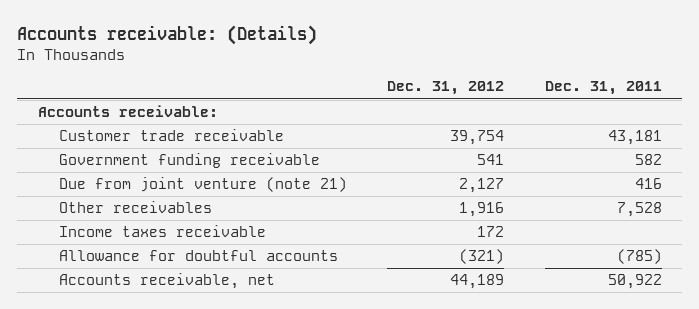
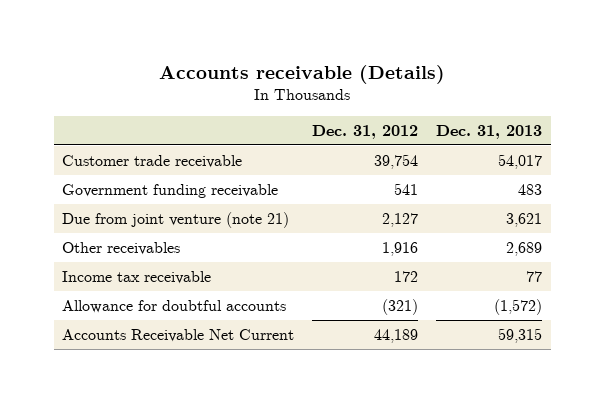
[17,25,318,46] Accounts receivable: (Details) -> [159,64,446,84] Accounts receivable (Details)
[544,81,662,96] Dec. 31, 2011 -> none
none -> [435,125,542,140] Dec. 31, 2013
[37,105,218,118] Accounts receivable: -> none
[58,225,266,238] Income taxes receivable -> [62,270,212,284] Income tax receivable
[58,273,275,290] Accounts receivable, net -> [62,328,295,342] Accounts Receivable Net Current

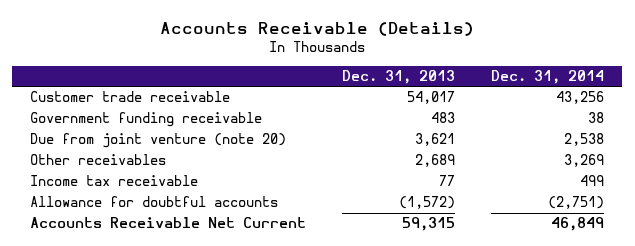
[159,64,446,84] Accounts receivable (Details) -> [160,21,475,36] Accounts Receivable (Details)
[312,125,419,140] Dec. 31, 2012 -> none
none -> [491,70,605,85] Dec. 31, 2014
[62,211,290,228] Due from joint venture (note 21) -> [30,133,287,149] Due from joint venture (note 20)

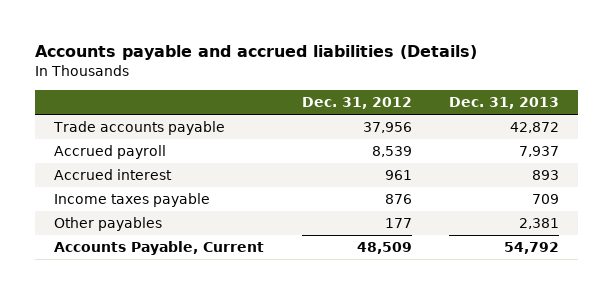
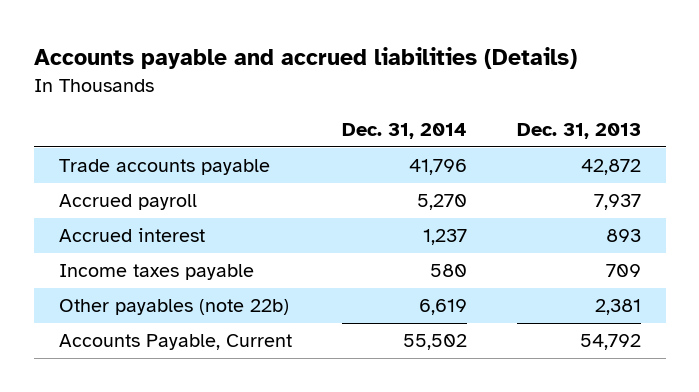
[301,97,412,110] Dec. 31, 2012 -> none
none -> [341,123,467,140] Dec. 31, 2014
[54,217,163,232] Other payables -> [58,299,289,316] Other payables (note 22b)

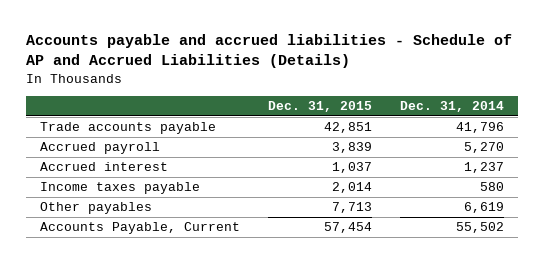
[33,46,577,69] Accounts payable and accrued liabilities (Details) -> [25,34,512,69] Accounts payable and accrued liabilities - Schedule of AP and Accrued Liabilities (Details)
[516,123,641,140] Dec. 31, 2013 -> none
none -> [267,100,372,112] Dec. 31, 2015
[58,299,289,316] Other payables (note 22b) -> [39,202,152,215] Other payables

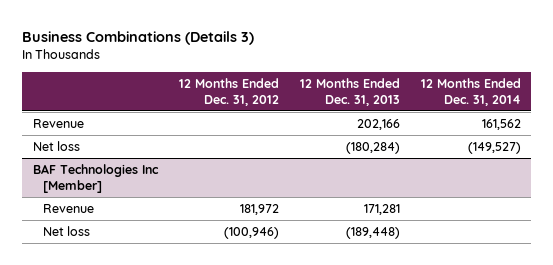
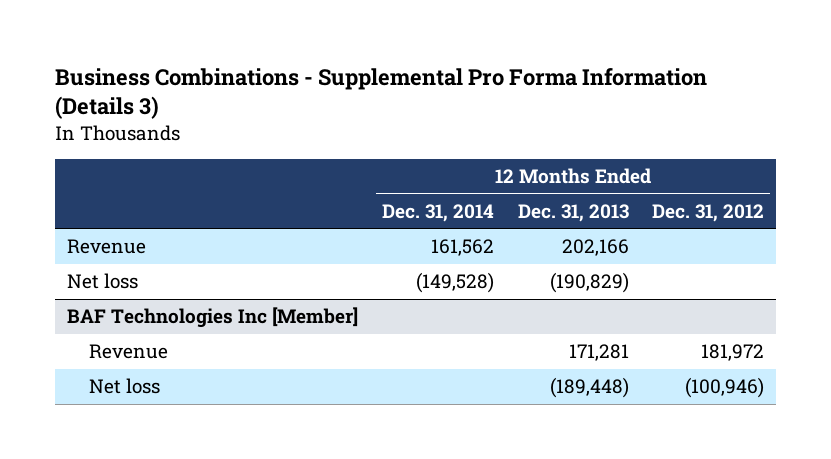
[22,30,255,45] Business Combinations (Details 3) -> [55,67,708,120] Business Combinations - Supplemental Pro Forma Information (Details 3)
[345,141,400,154] (180,284) -> [549,272,629,294] (190,829)
[467,141,521,154] (149,527) -> [415,272,494,294] (149,528)

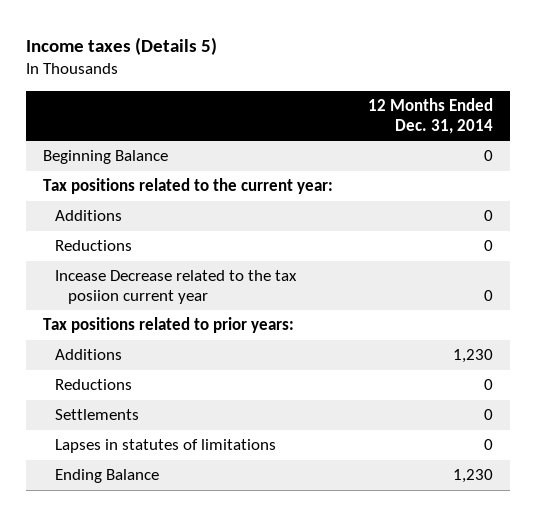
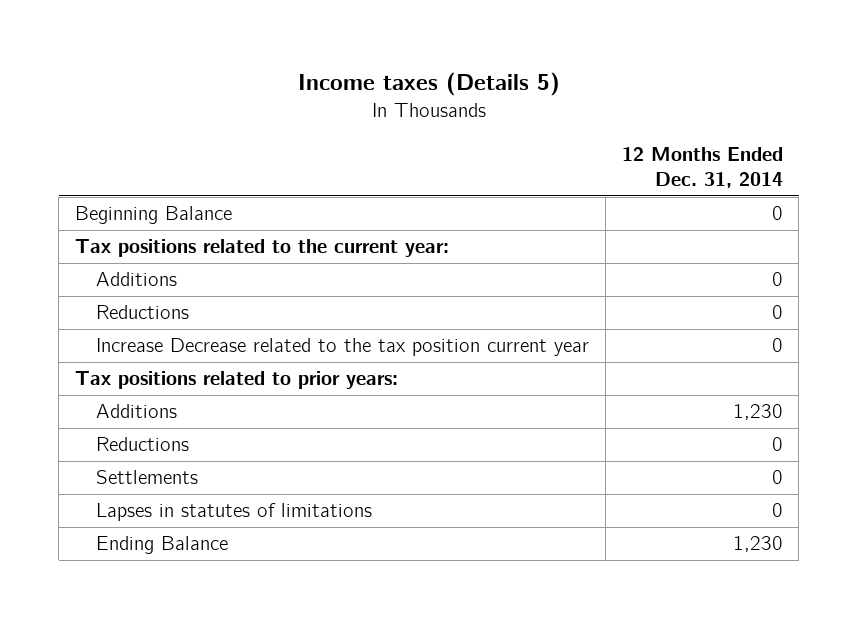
[55,270,298,304] Incease Decrease related to the tax posiion current year -> [96,338,590,357] Increase Decrease related to the tax position current year

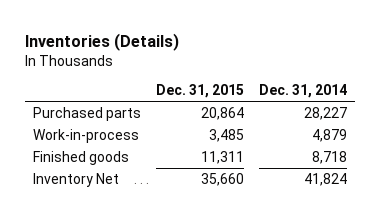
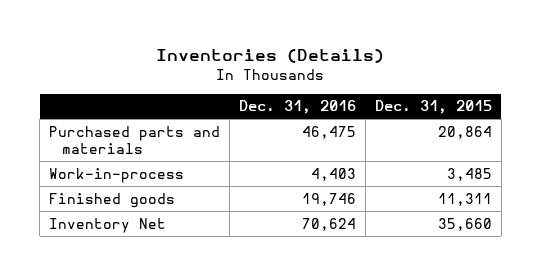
[259,84,348,99] Dec. 31, 2014 -> none
none -> [238,100,356,115] Dec. 31, 2016
[32,106,141,121] Purchased parts -> [49,125,221,155] Purchased parts and materials

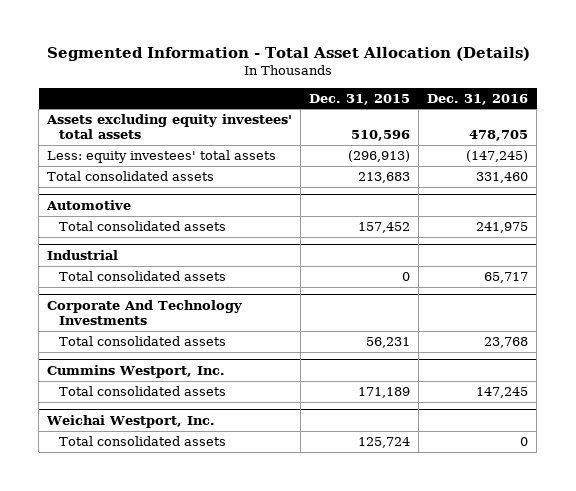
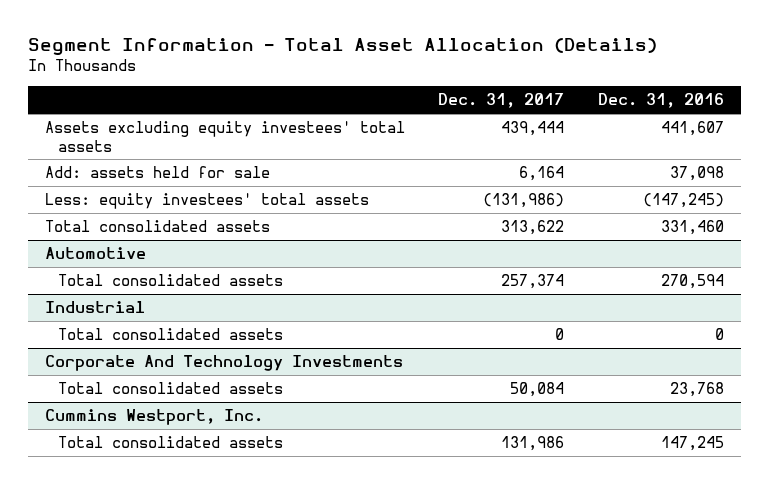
[46,47,530,62] Segmented Information - Total Asset Allocation (Details) -> [28,38,658,57] Segment Information - Total Asset Allocation (Details)
[309,93,411,105] Dec. 31, 2015 -> none
none -> [438,93,565,109] Dec. 31, 2017
[469,130,529,142] 478,705 -> [660,120,724,136] 441,607
none -> [44,165,270,178] Add: assets held for sale
[476,221,529,233] 241,975 -> [660,273,724,289] 270,594
[484,271,529,283] 65,717 -> [714,327,724,340] 0
[46,414,216,428] Weichai Westport, Inc. -> none
[59,435,227,446] Total consolidated assets -> none

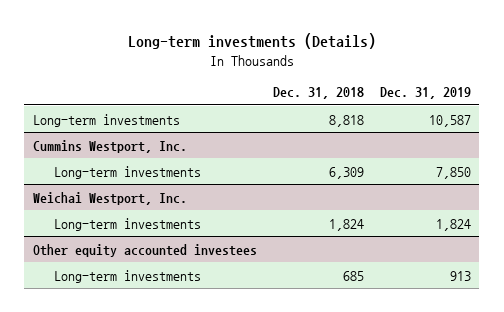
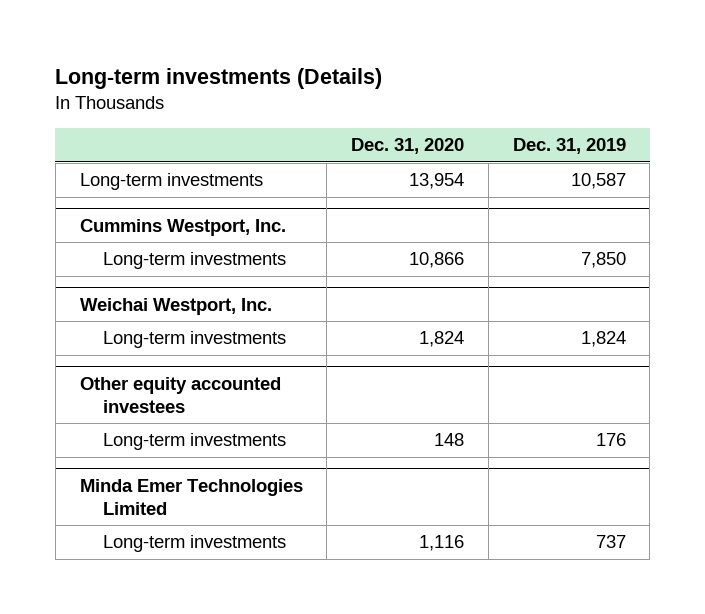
[272,86,364,99] Dec. 31, 2018 -> none
none -> [351,138,465,155] Dec. 31, 2020
[450,270,472,281] 913 -> [595,433,626,447] 176
none -> [79,478,303,515] Minda Emer Technologies Limited
none -> [103,535,287,553] Long-term investments

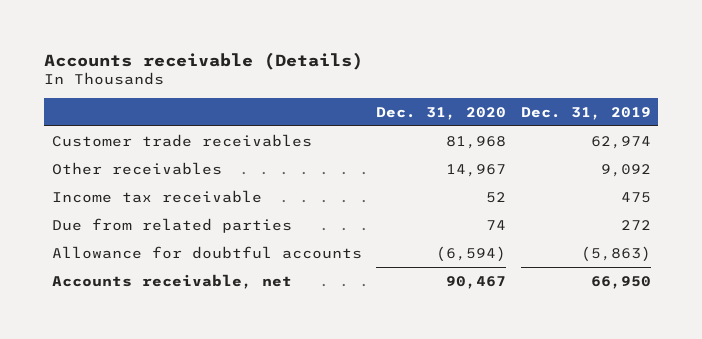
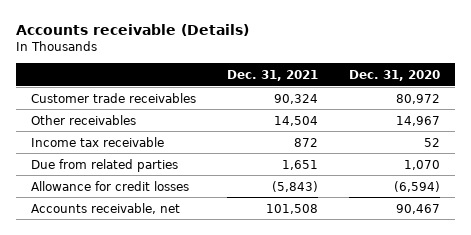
[520,106,651,120] Dec. 31, 2019 -> none
none -> [227,69,319,81] Dec. 31, 2021
[446,135,507,149] 81,968 -> [395,93,440,104] 80,972
[486,219,507,230] 74 -> [403,159,440,170] 1,070
[51,245,362,259] Allowance for doubtful accounts -> [31,180,190,191] Allowance for credit losses

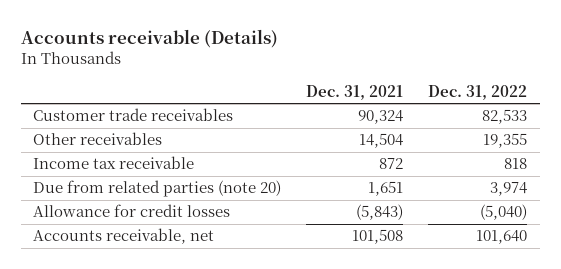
[348,69,440,81] Dec. 31, 2020 -> none
none -> [428,84,528,100] Dec. 31, 2022
[31,158,179,172] Due from related parties -> [33,180,282,198] Due from related parties (note 20)

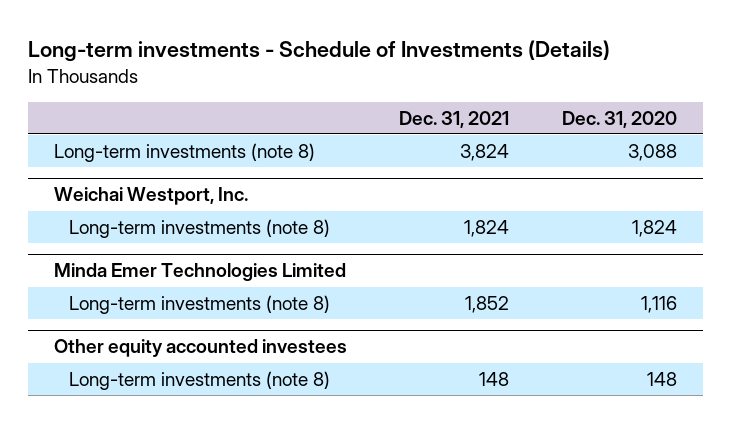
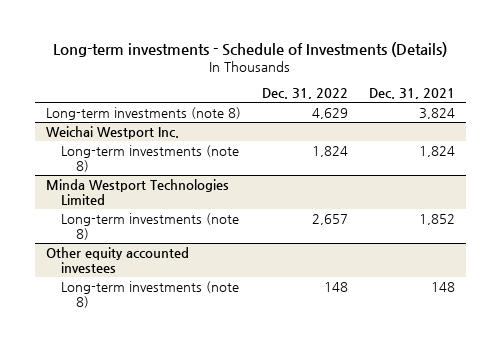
[561,110,677,128] Dec. 31, 2020 -> none
none -> [261,88,348,100] Dec. 31, 2022
[54,187,249,206] Weichai Westport, Inc. -> [45,125,179,139] Weichai Westport Inc.
[54,263,347,282] Minda Emer Technologies Limited -> [45,178,229,205] Minda Westport Technologies Limited

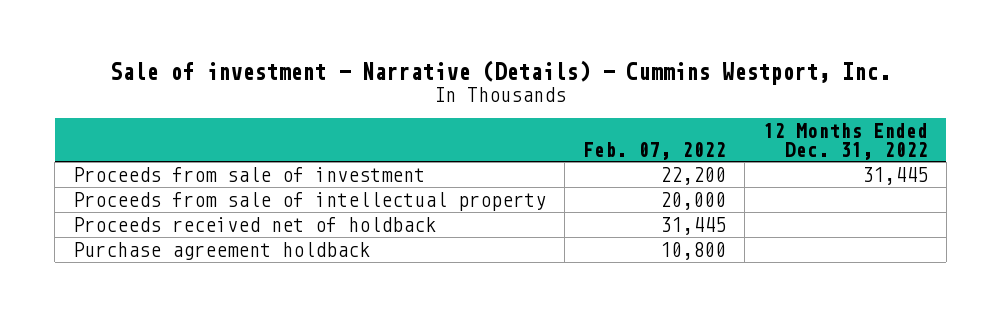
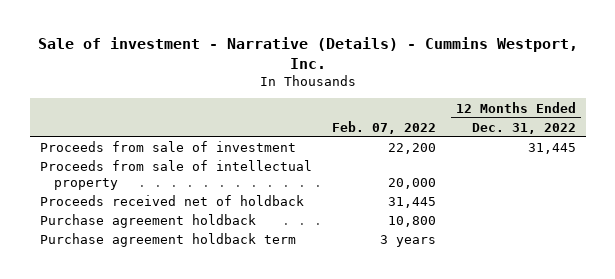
none -> [39,233,296,248] Purchase agreement holdback term

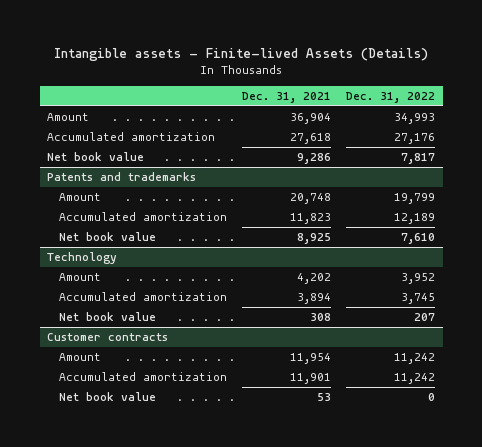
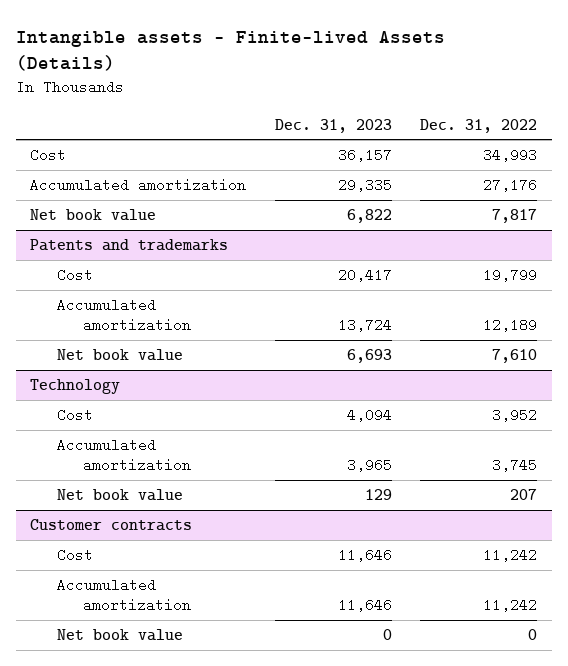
[242,91,332,103] Dec. 31, 2021 -> none
none -> [274,118,392,133] Dec. 31, 2023
[47,113,90,122] Amount -> [30,148,67,163] Cost
[59,193,102,202] Amount -> [56,268,93,283] Cost
[59,273,102,282] Amount -> [56,408,93,423] Cost
[59,353,102,362] Amount -> [56,548,93,563] Cost

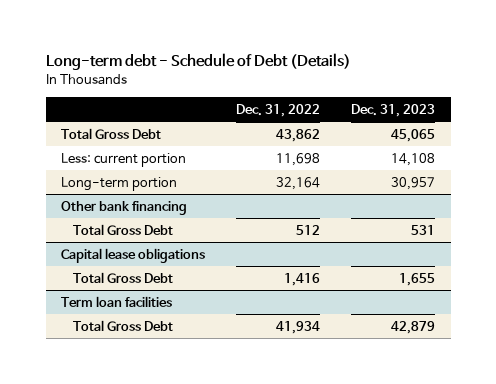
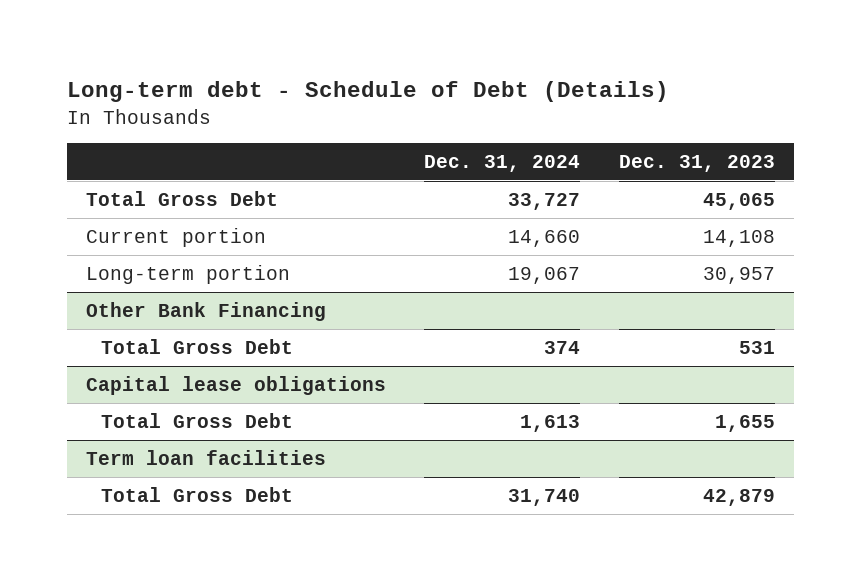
[236,103,321,117] Dec. 31, 2022 -> none
none -> [424,154,581,172] Dec. 31, 2024
[61,152,187,167] Less: current portion -> [86,227,267,247] Current portion
[61,200,188,215] Other bank financing -> [86,301,327,321] Other Bank Financing

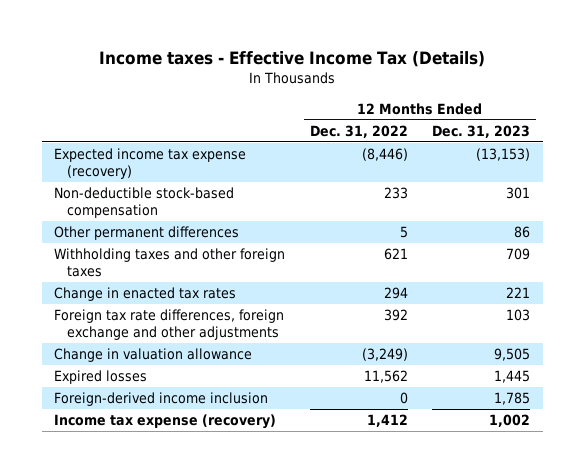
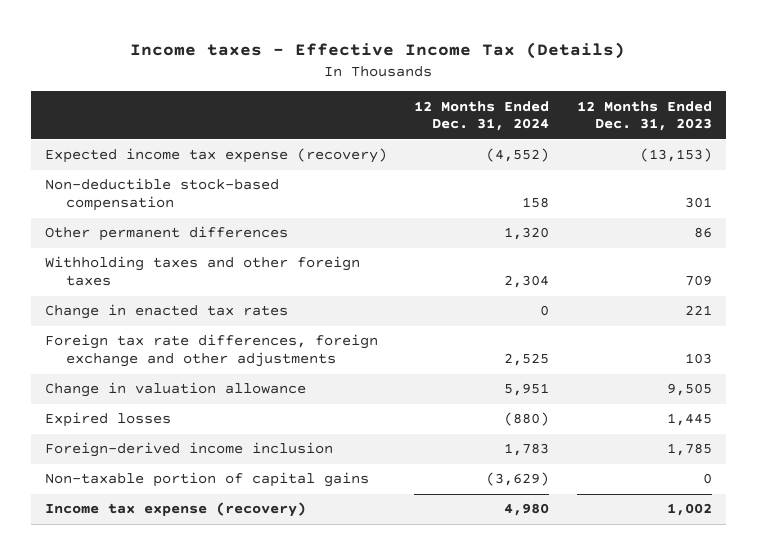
[309,124,408,138] Dec. 31, 2022 -> none
none -> [414,100,550,132] 12 Months Ended Dec. 31, 2024
none -> [44,472,369,488] Non-taxable portion of capital gains

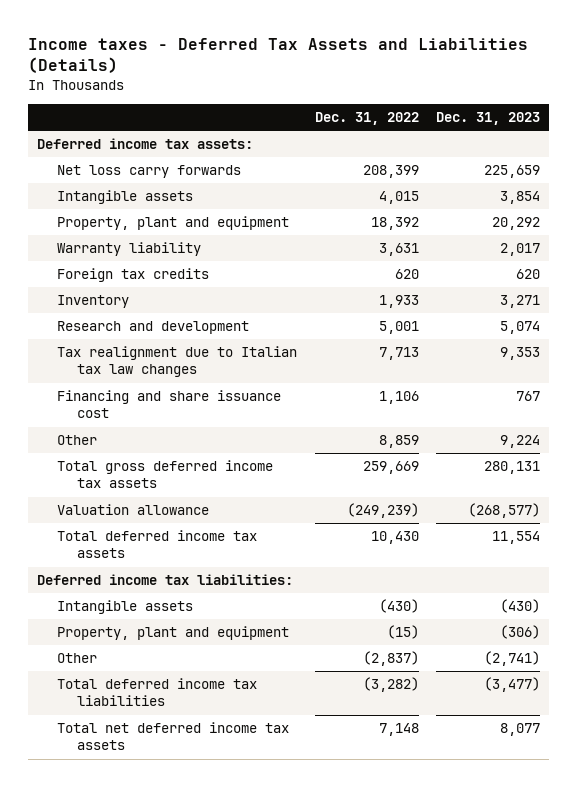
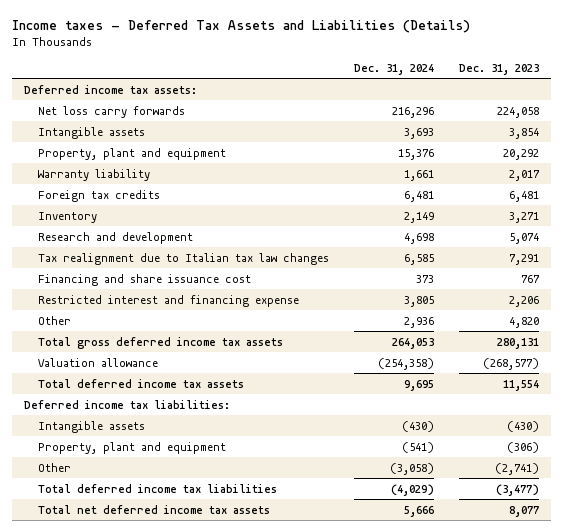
[314,111,419,125] Dec. 31, 2022 -> none
none -> [354,63,435,75] Dec. 31, 2024
[484,165,541,179] 225,659 -> [496,106,539,118] 224,058
[516,269,541,280] 620 -> [508,190,539,202] 6,481
[500,347,541,361] 9,353 -> [508,253,539,265] 7,291
none -> [38,294,300,307] Restricted interest and financing expense
[500,435,541,449] 9,224 -> [508,316,539,328] 4,820

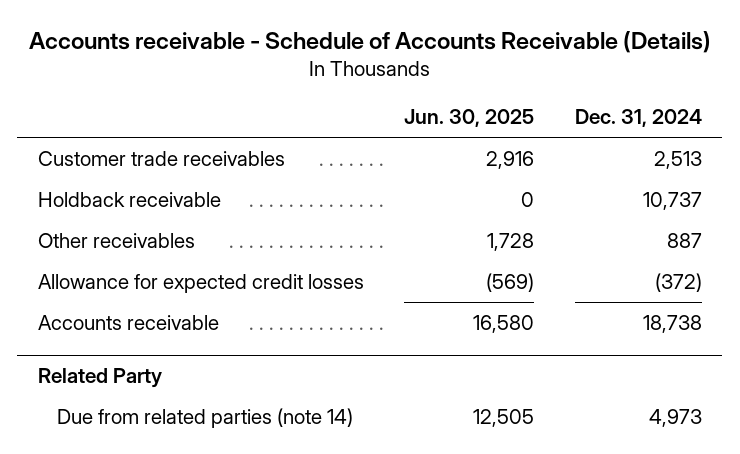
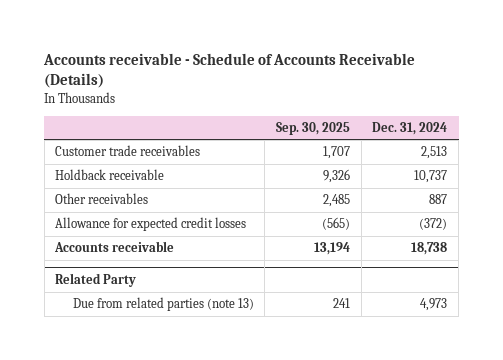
[404,109,535,128] Jun. 30, 2025 -> none
none -> [275,121,350,135] Sep. 30, 2025
[56,407,353,428] Due from related parties (note 14) -> [72,297,254,312] Due from related parties (note 13)

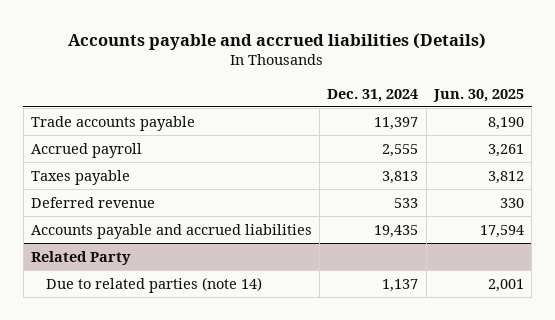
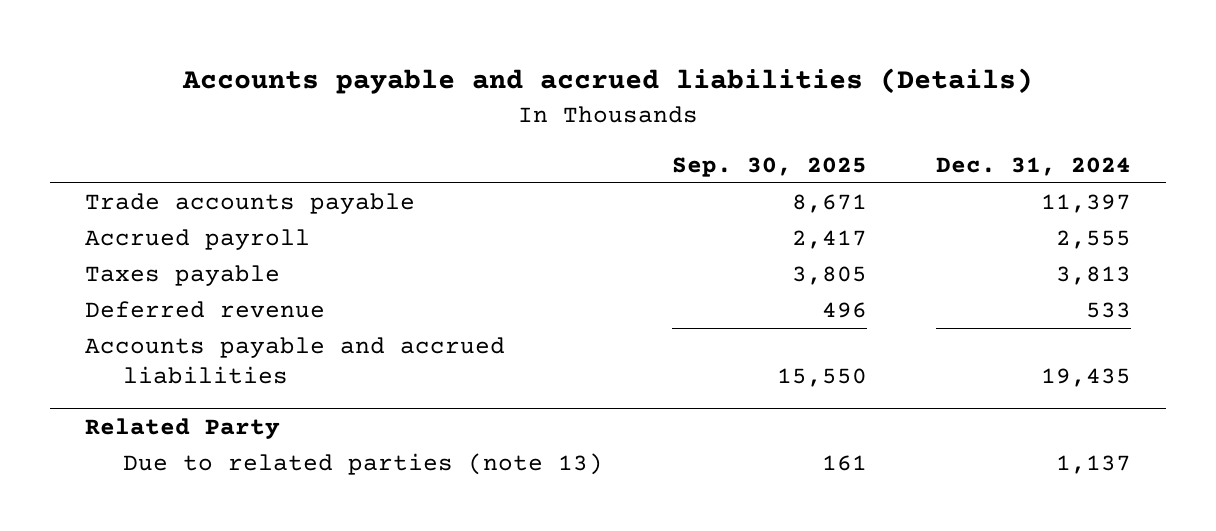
[432,88,524,102] Jun. 30, 2025 -> none
none -> [672,156,868,177] Sep. 30, 2025
[46,276,263,293] Due to related parties (note 14) -> [123,453,604,476] Due to related parties (note 13)

